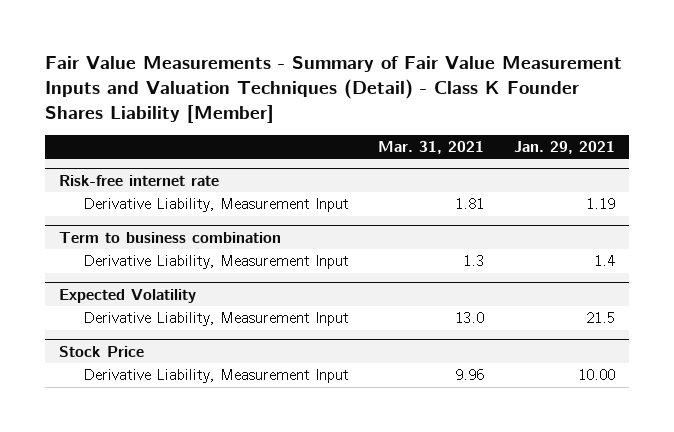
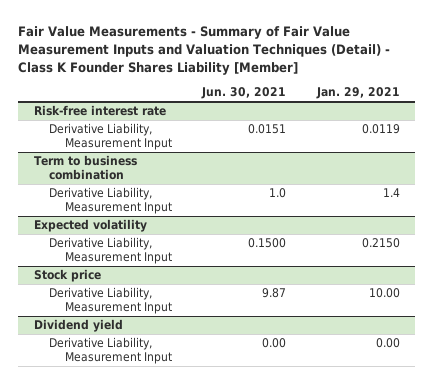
[378,141,485,155] Mar. 31, 2021 -> none
none -> [201,87,287,100] Jun. 30, 2021
[59,174,220,186] Risk-free internet rate -> [33,105,166,117] Risk-free interest rate
[585,198,615,210] 1.19 -> [361,124,400,135] 0.0119
[59,288,197,303] Expected Volatility -> [33,219,147,233] Expected volatility
[585,312,615,324] 21.5 -> [361,238,400,249] 0.2150
[59,345,145,357] Stock Price -> [33,269,101,283] Stock price
none -> [33,319,123,333] Dividend yield
none -> [49,337,172,365] Derivative Liability, Measurement Input

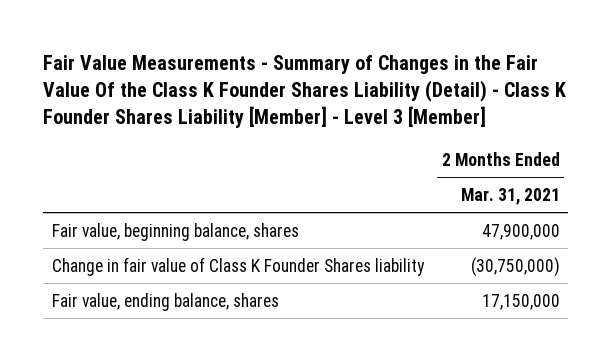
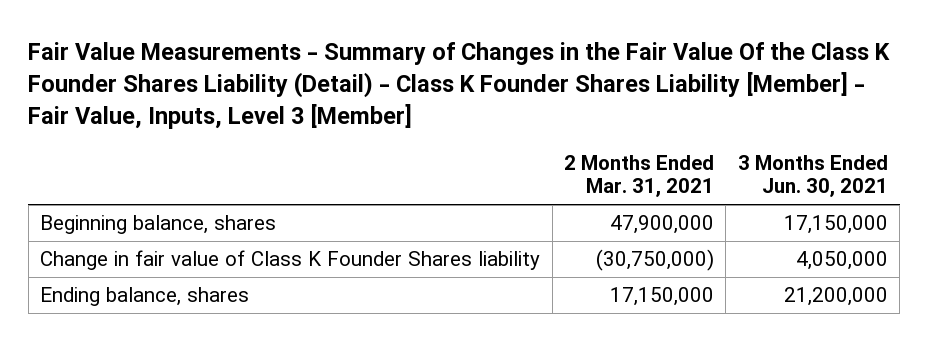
[42,55,566,129] Fair Value Measurements - Summary of Changes in the Fair Value Of the Class K Founder Shares Liability (Detail) - Class K Founder Shares Liability [Member] - Level 3 [Member] -> [28,42,891,129] Fair Value Measurements - Summary of Changes in the Fair Value Of the Class K Founder Shares Liability (Detail) - Class K Founder Shares Liability [Member] - Fair Value, Inputs, Level 3 [Member]
none -> [737,154,888,198] 3 Months Ended Jun. 30, 2021
[51,222,299,241] Fair value, beginning balance, shares -> [40,215,277,235] Beginning balance, shares
[51,292,279,311] Fair value, ending balance, shares -> [40,287,250,307] Ending balance, shares

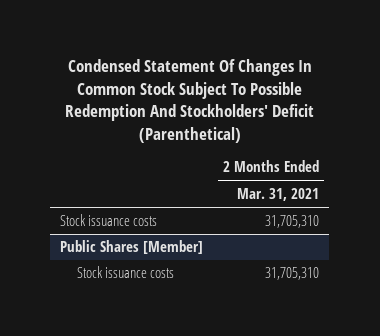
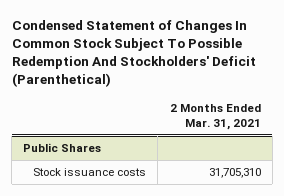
[64,59,314,143] Condensed Statement Of Changes In Common Stock Subject To Possible Redemption And Stockholders' Deficit (Parenthetical) -> [11,19,256,88] Condensed Statement of Changes In Common Stock Subject To Possible Redemption And Stockholders' Deficit (Parenthetical)
[60,214,158,227] Stock issuance costs -> none
[60,240,204,255] Public Shares [Member] -> [23,143,102,153] Public Shares

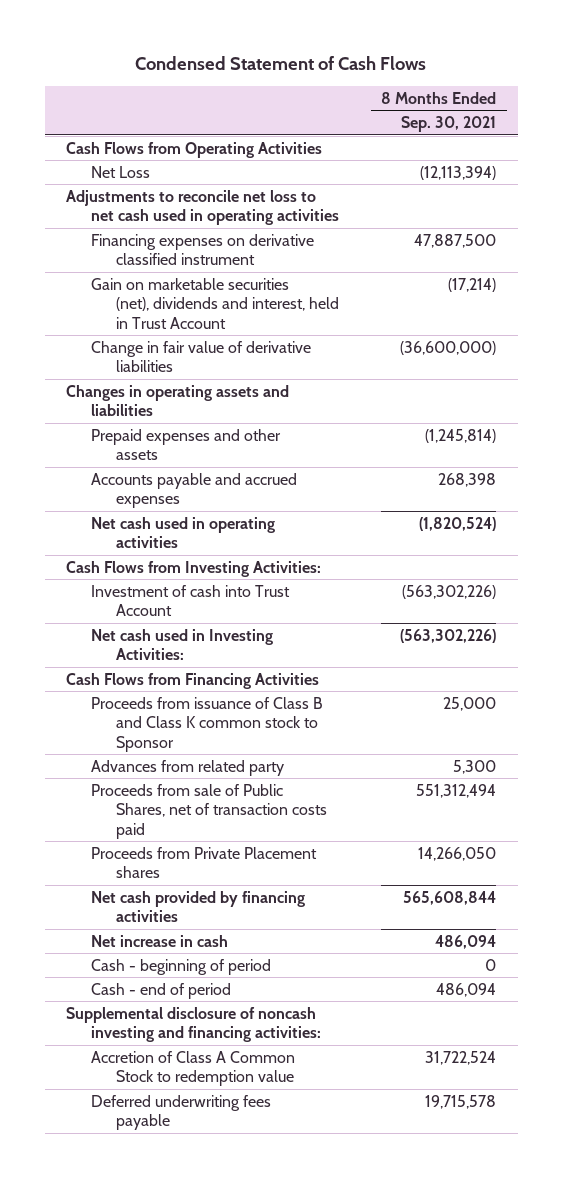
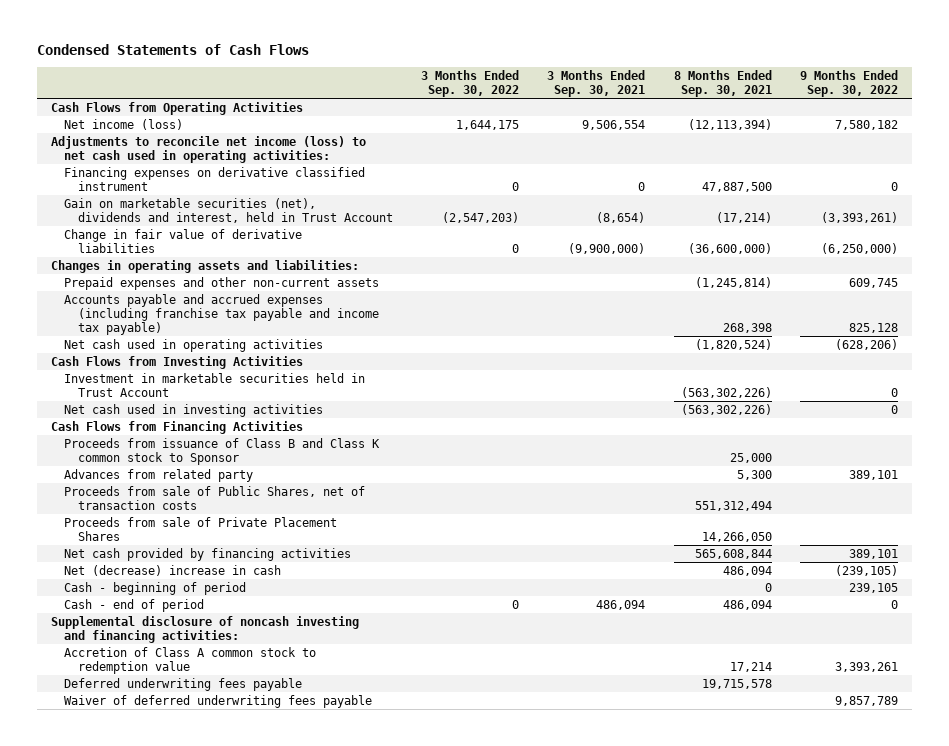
[135,55,427,70] Condensed Statement of Cash Flows -> [36,44,309,56] Condensed Statements of Cash Flows
none -> [421,70,520,98] 3 Months Ended Sep. 30, 2022
none -> [547,70,646,98] 3 Months Ended Sep. 30, 2021
none -> [799,70,898,98] 9 Months Ended Sep. 30, 2022
[90,165,150,178] Net Loss -> [64,119,184,131] Net income (loss)
[66,189,339,226] Adjustments to reconcile net loss to net cash used in operating activities -> [50,136,366,163] Adjustments to reconcile net income (loss) to net cash used in operating activities:
[66,384,290,417] Changes in operating assets and liabilities -> [50,260,359,274] Changes in operating assets and liabilities:
[90,428,281,461] Prepaid expenses and other assets -> [64,277,380,291] Prepaid expenses and other non-current assets
[90,472,297,509] Accounts payable and accrued expenses -> [64,294,380,335] Accounts payable and accrued expenses (including franchise tax payable and income tax payable)
[66,560,322,577] Cash Flows from Investing Activities: -> [50,356,303,370] Cash Flows from Investing Activities
[90,584,290,617] Investment of cash into Trust Account -> [64,373,366,397] Investment in marketable securities held in Trust Account
[90,628,273,661] Net cash used in Investing Activities: -> [64,404,324,418] Net cash used in investing activities
[90,783,327,839] Proceeds from sale of Public Shares, net of transaction costs paid -> [64,486,366,510] Proceeds from sale of Public Shares, net of transaction costs
[90,846,317,879] Proceeds from Private Placement shares -> [64,517,338,541] Proceeds from sale of Private Placement Shares
[90,934,228,947] Net increase in cash -> [64,565,282,577] Net (decrease) increase in cash
[90,1050,295,1087] Accretion of Class A Common Stock to redemption value -> [64,647,317,674] Accretion of Class A common stock to redemption value
[425,1050,497,1065] 31,722,524 -> [729,661,772,672] 17,214
none -> [64,695,373,709] Waiver of deferred underwriting fees payable

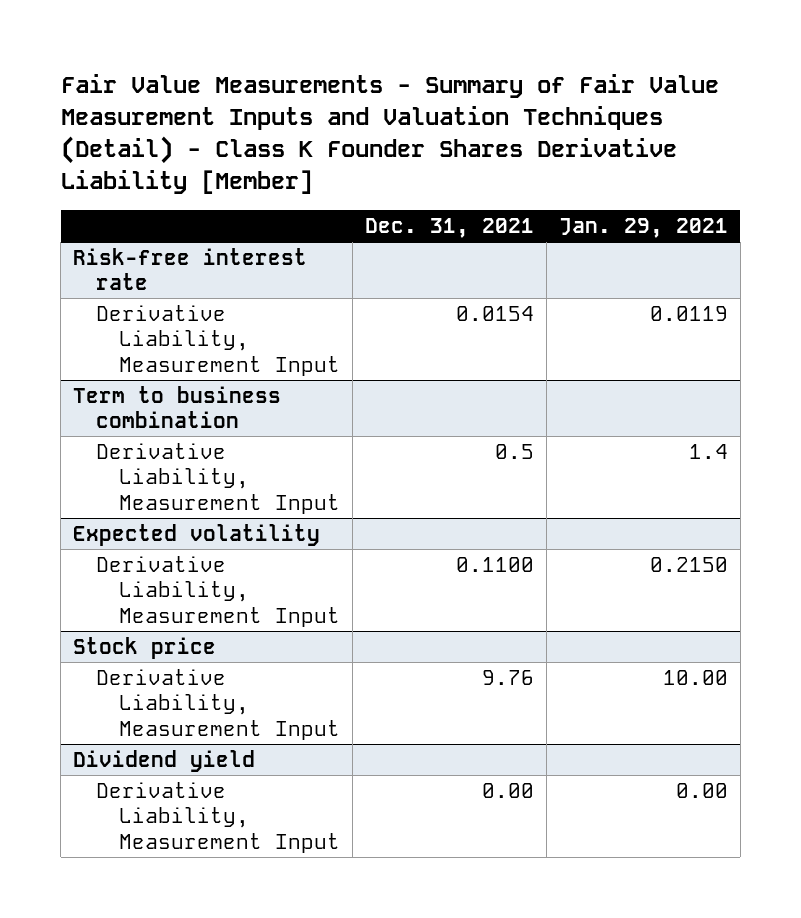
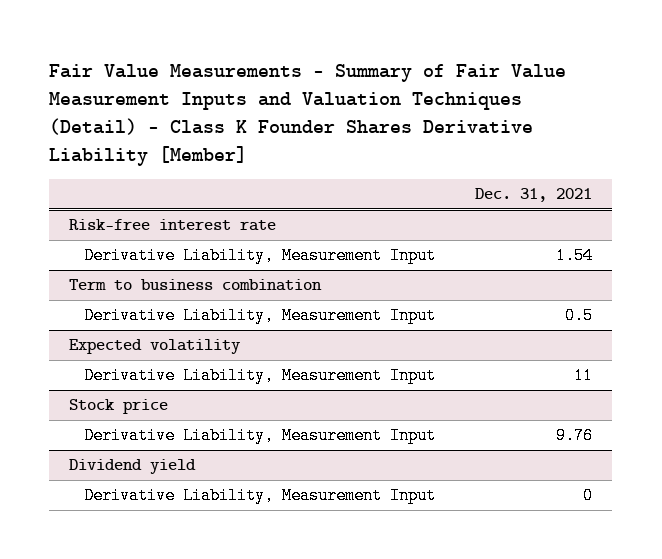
[558,217,728,238] Jan. 29, 2021 -> none
[456,305,535,321] 0.0154 -> [556,247,594,265] 1.54
[456,556,535,572] 0.1100 -> [574,367,594,385] 11
[482,782,535,798] 0.00 -> [583,487,594,505] 0

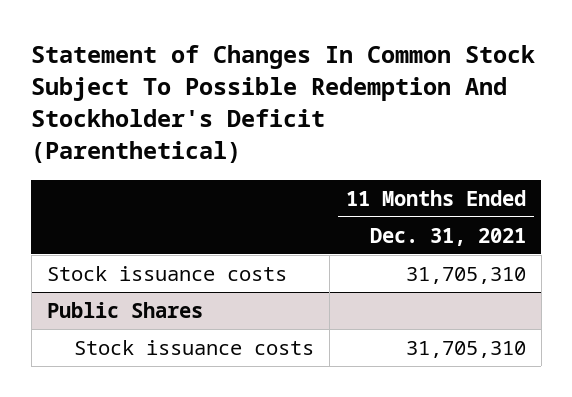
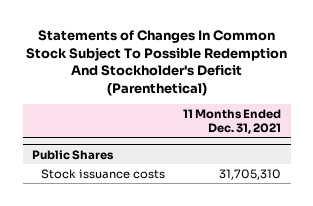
[31,45,536,164] Statement of Changes In Common Stock Subject To Possible Redemption And Stockholder's Deficit (Parenthetical) -> [25,30,287,96] Statements of Changes In Common Stock Subject To Possible Redemption And Stockholder's Deficit (Parenthetical)
[46,265,287,281] Stock issuance costs -> none

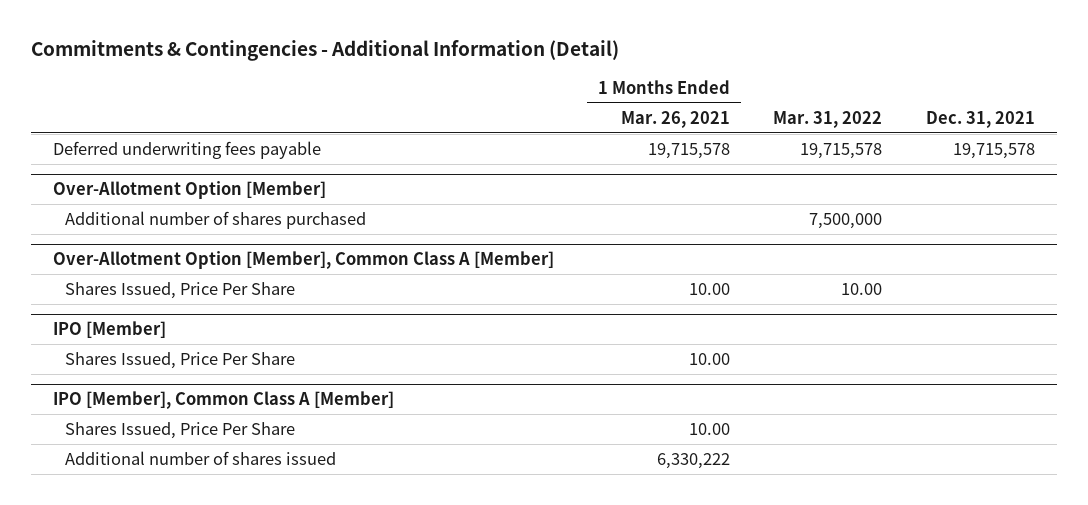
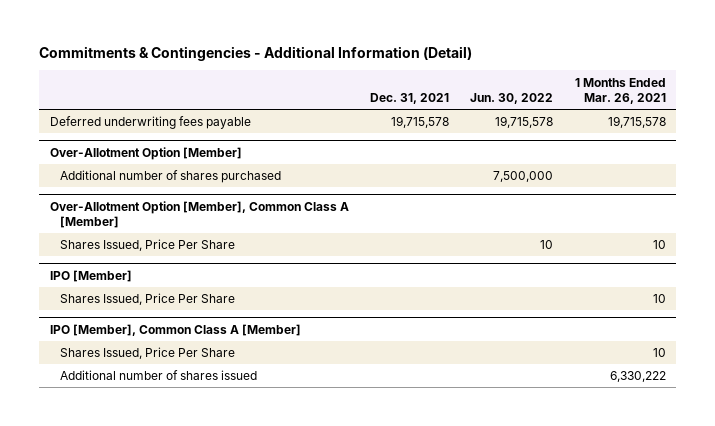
[773,110,883,128] Mar. 31, 2022 -> none
none -> [470,92,554,104] Jun. 30, 2022
[688,283,730,296] 10.00 -> [652,240,666,250] 10
[688,353,730,366] 10.00 -> [652,294,666,304] 10
[688,423,730,436] 10.00 -> [652,348,666,358] 10

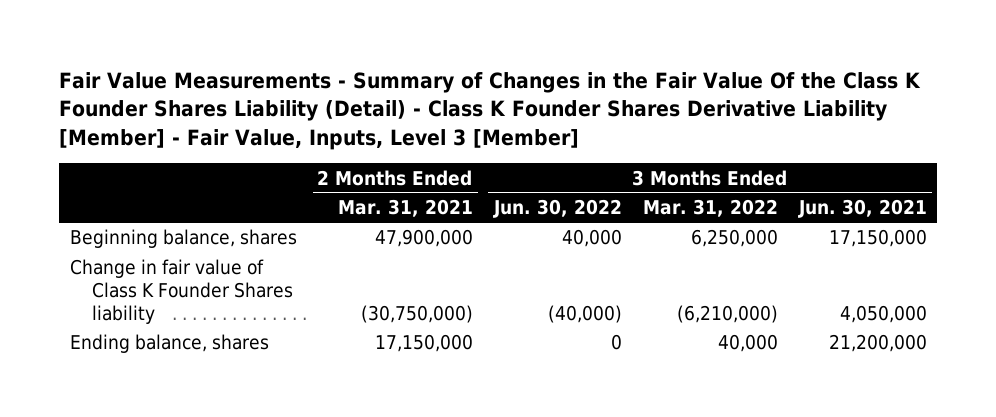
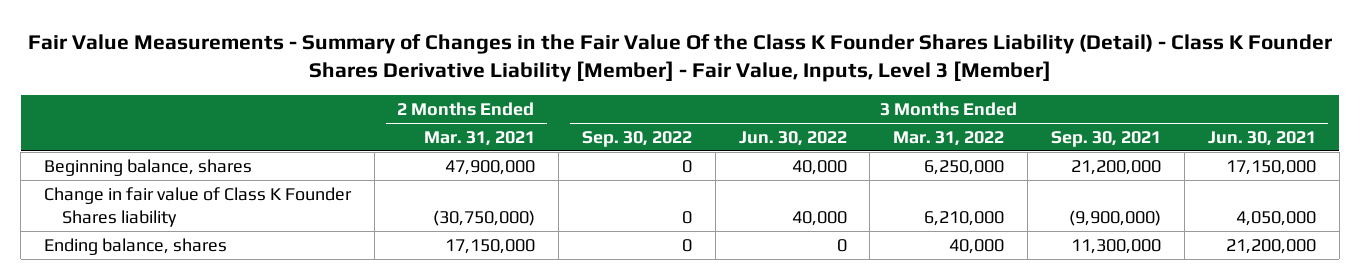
none -> [581,130,692,147] Sep. 30, 2022
none -> [1051,130,1162,147] Sep. 30, 2021
[547,305,622,324] (40,000) -> [791,210,847,226] 40,000
[676,305,778,324] (6,210,000) -> [924,210,1005,226] 6,210,000

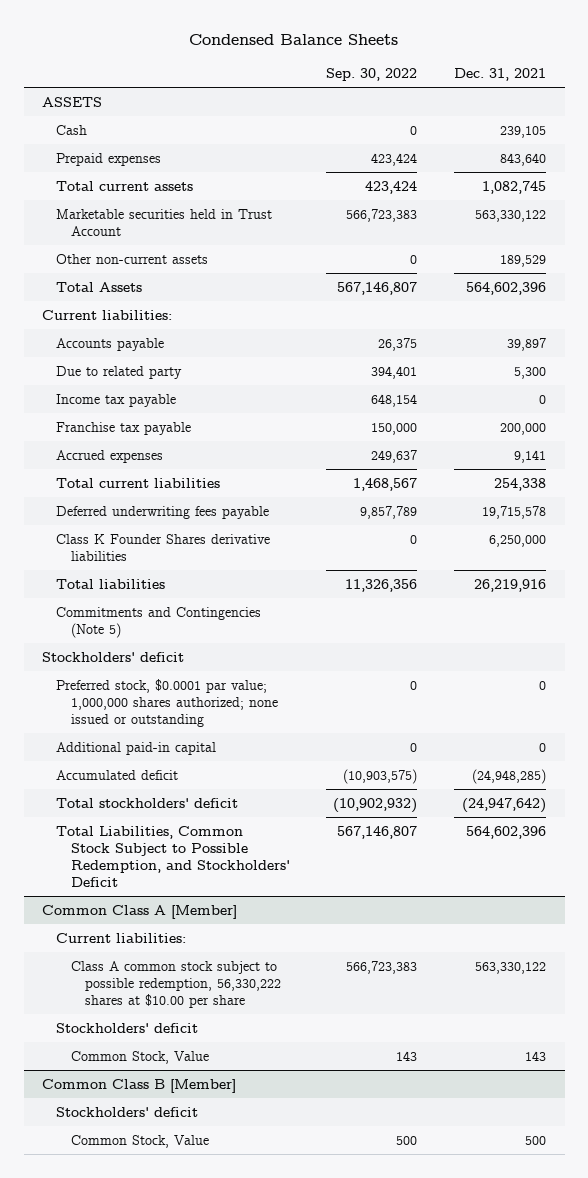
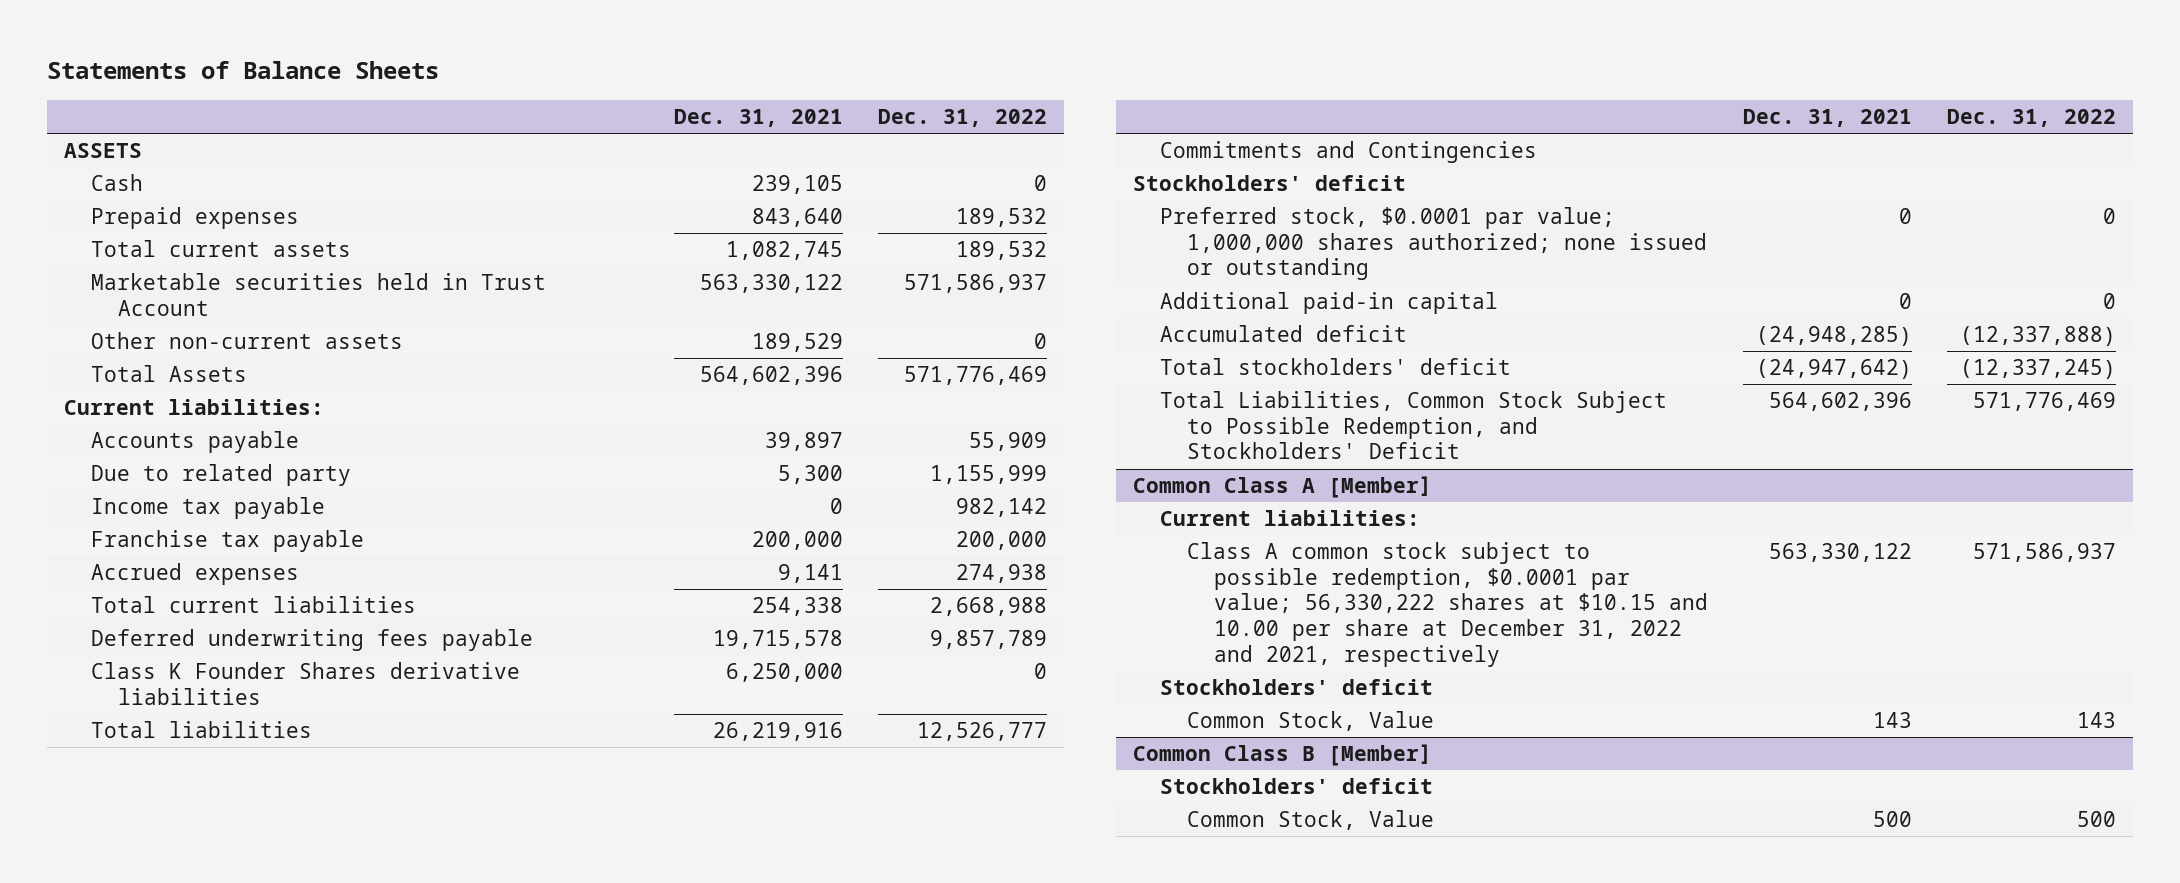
[189,34,399,46] Condensed Balance Sheets -> [46,60,439,79] Statements of Balance Sheets
[326,67,418,81] Sep. 30, 2022 -> none
none -> [877,108,1047,127] Dec. 31, 2022
[56,606,262,638] Commitments and Contingencies (Note 5) -> [1160,141,1538,164] Commitments and Contingencies
[70,960,281,1008] Class A common stock subject to possible redemption, 56,330,222 shares at $10.00 per share -> [1187,542,1709,667] Class A common stock subject to possible redemption, $0.0001 par value; 56,330,222 shares at $10.15 and 10.00 per share at December 31, 2022 and 2021, respectively

